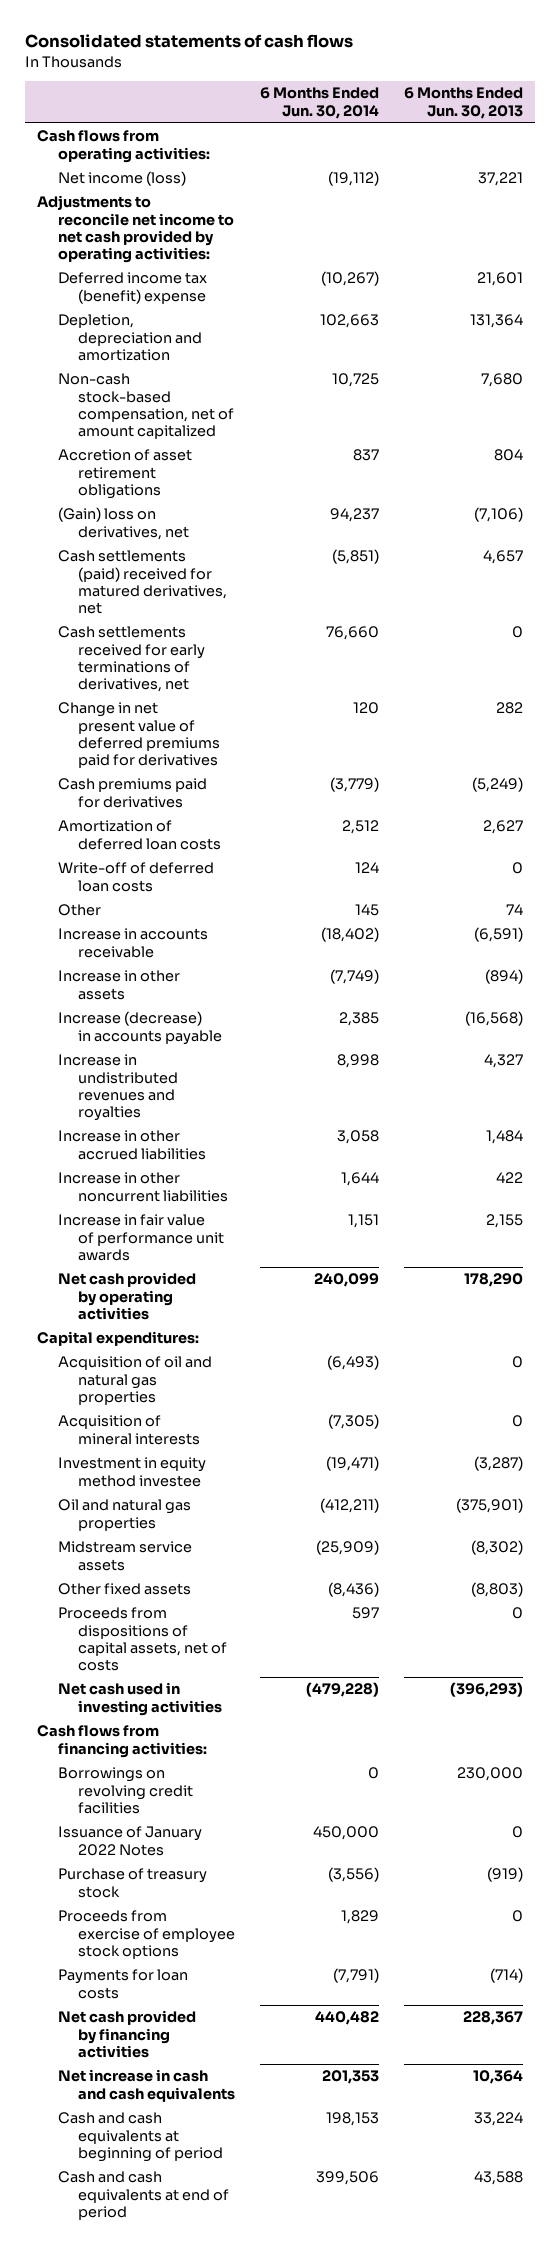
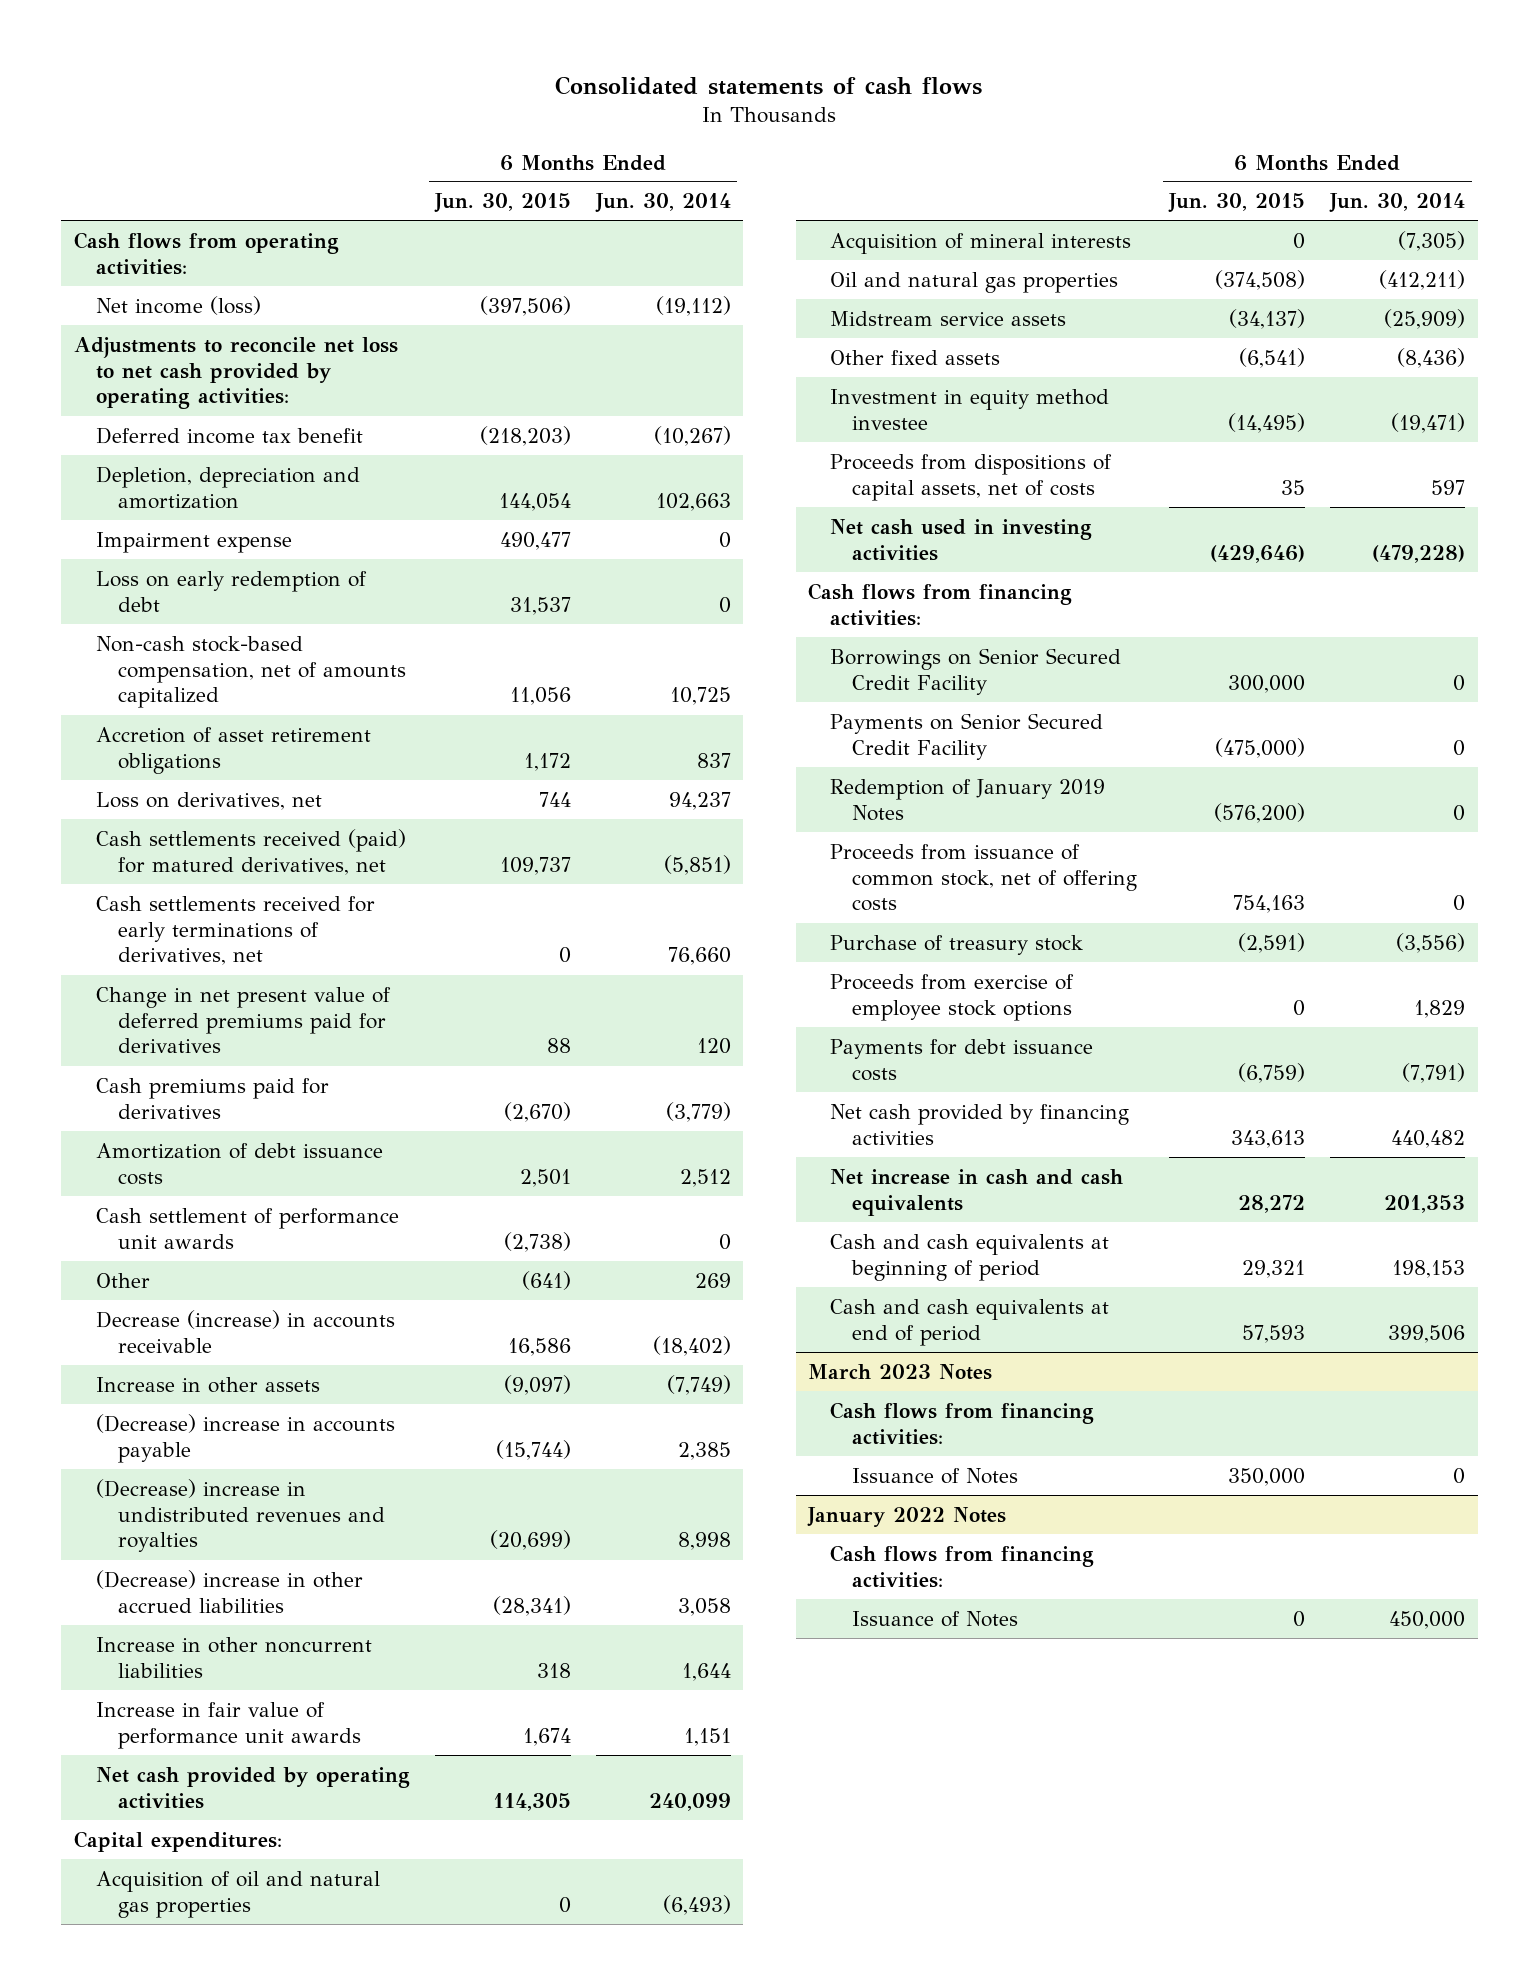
[403,87,523,119] 6 Months Ended Jun. 30, 2013 -> none
none -> [433,193,571,214] Jun. 30, 2015
[37,195,234,264] Adjustments to reconcile net income to net cash provided by operating activities: -> [73,336,398,410] Adjustments to reconcile net loss to net cash provided by operating activities:
[57,272,207,304] Deferred income tax (benefit) expense -> [95,426,363,444] Deferred income tax benefit
none -> [95,531,292,553] Impairment expense
none -> [95,570,367,612] Loss on early redemption of debt
[57,373,235,440] Non-cash stock-based compensation, net of amount capitalized -> [95,635,406,709] Non-cash stock-based compensation, net of amounts capitalized
[57,507,190,540] (Gain) loss on derivatives, net -> [95,791,322,810] Loss on derivatives, net
[57,550,228,615] Cash settlements (paid) received for matured derivatives, net -> [95,828,406,875] Cash settlements received (paid) for matured derivatives, net
[57,862,214,892] Write-off of deferred loan costs -> none
[57,820,222,850] Amortization of deferred loan costs -> [95,1142,383,1185] Amortization of debt issuance costs
none -> [95,1207,399,1249] Cash settlement of performance unit awards
[354,904,379,917] 145 -> [694,1272,731,1288] 269
[57,928,208,958] Increase in accounts receivable -> [95,1309,395,1353] Decrease (increase) in accounts receivable
[57,1011,223,1045] Increase (decrease) in accounts payable -> [95,1413,395,1463] (Decrease) increase in accounts payable
[57,1054,179,1122] Increase in undistributed revenues and royalties -> [95,1478,385,1553] (Decrease) increase in undistributed revenues and royalties
[57,1130,207,1160] Increase in other accrued liabilities -> [95,1569,363,1613] (Decrease) increase in other accrued liabilities
[57,1457,206,1487] Investment in equity method investee -> [830,388,1110,430] Investment in equity method investee
[57,1826,202,1856] Issuance of January 2022 Notes -> none
[57,1767,194,1815] Borrowings on revolving credit facilities -> [830,647,1122,695] Borrowings on Senior Secured Credit Facility
none -> [830,712,1104,760] Payments on Senior Secured Credit Facility
none -> [830,778,1106,821] Redemption of January 2019 Notes
none -> [830,843,1138,912] Proceeds from issuance of common stock, net of offering costs
[57,1969,188,1999] Payments for loan costs -> [830,1038,1094,1081] Payments for debt issuance costs
none -> [808,1363,993,1380] March 2023 Notes
none -> [830,1401,1095,1445] Cash flows from financing activities:
none -> [852,1467,1019,1484] Issuance of Notes
none -> [807,1506,1007,1527] January 2022 Notes
none -> [830,1544,1095,1588] Cash flows from financing activities:
none -> [852,1610,1019,1627] Issuance of Notes

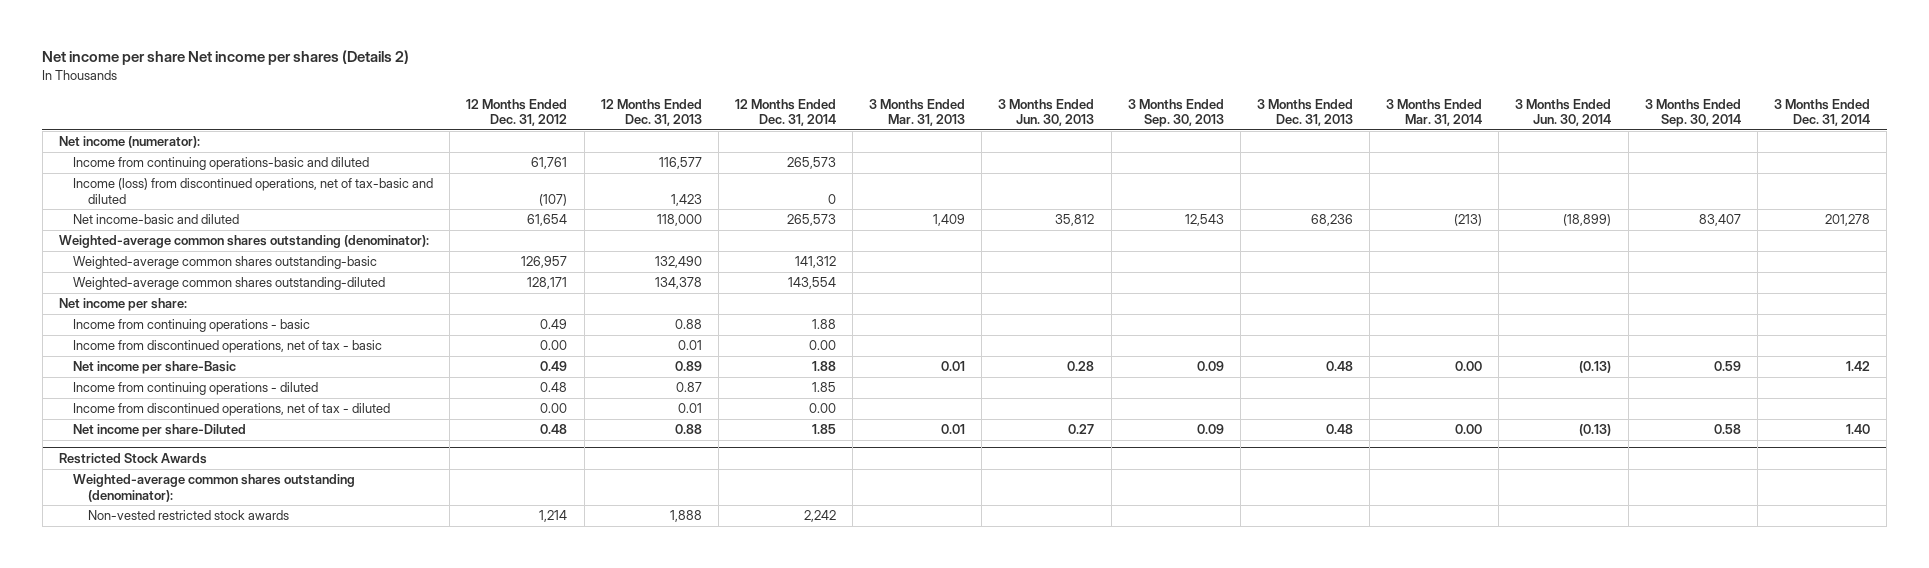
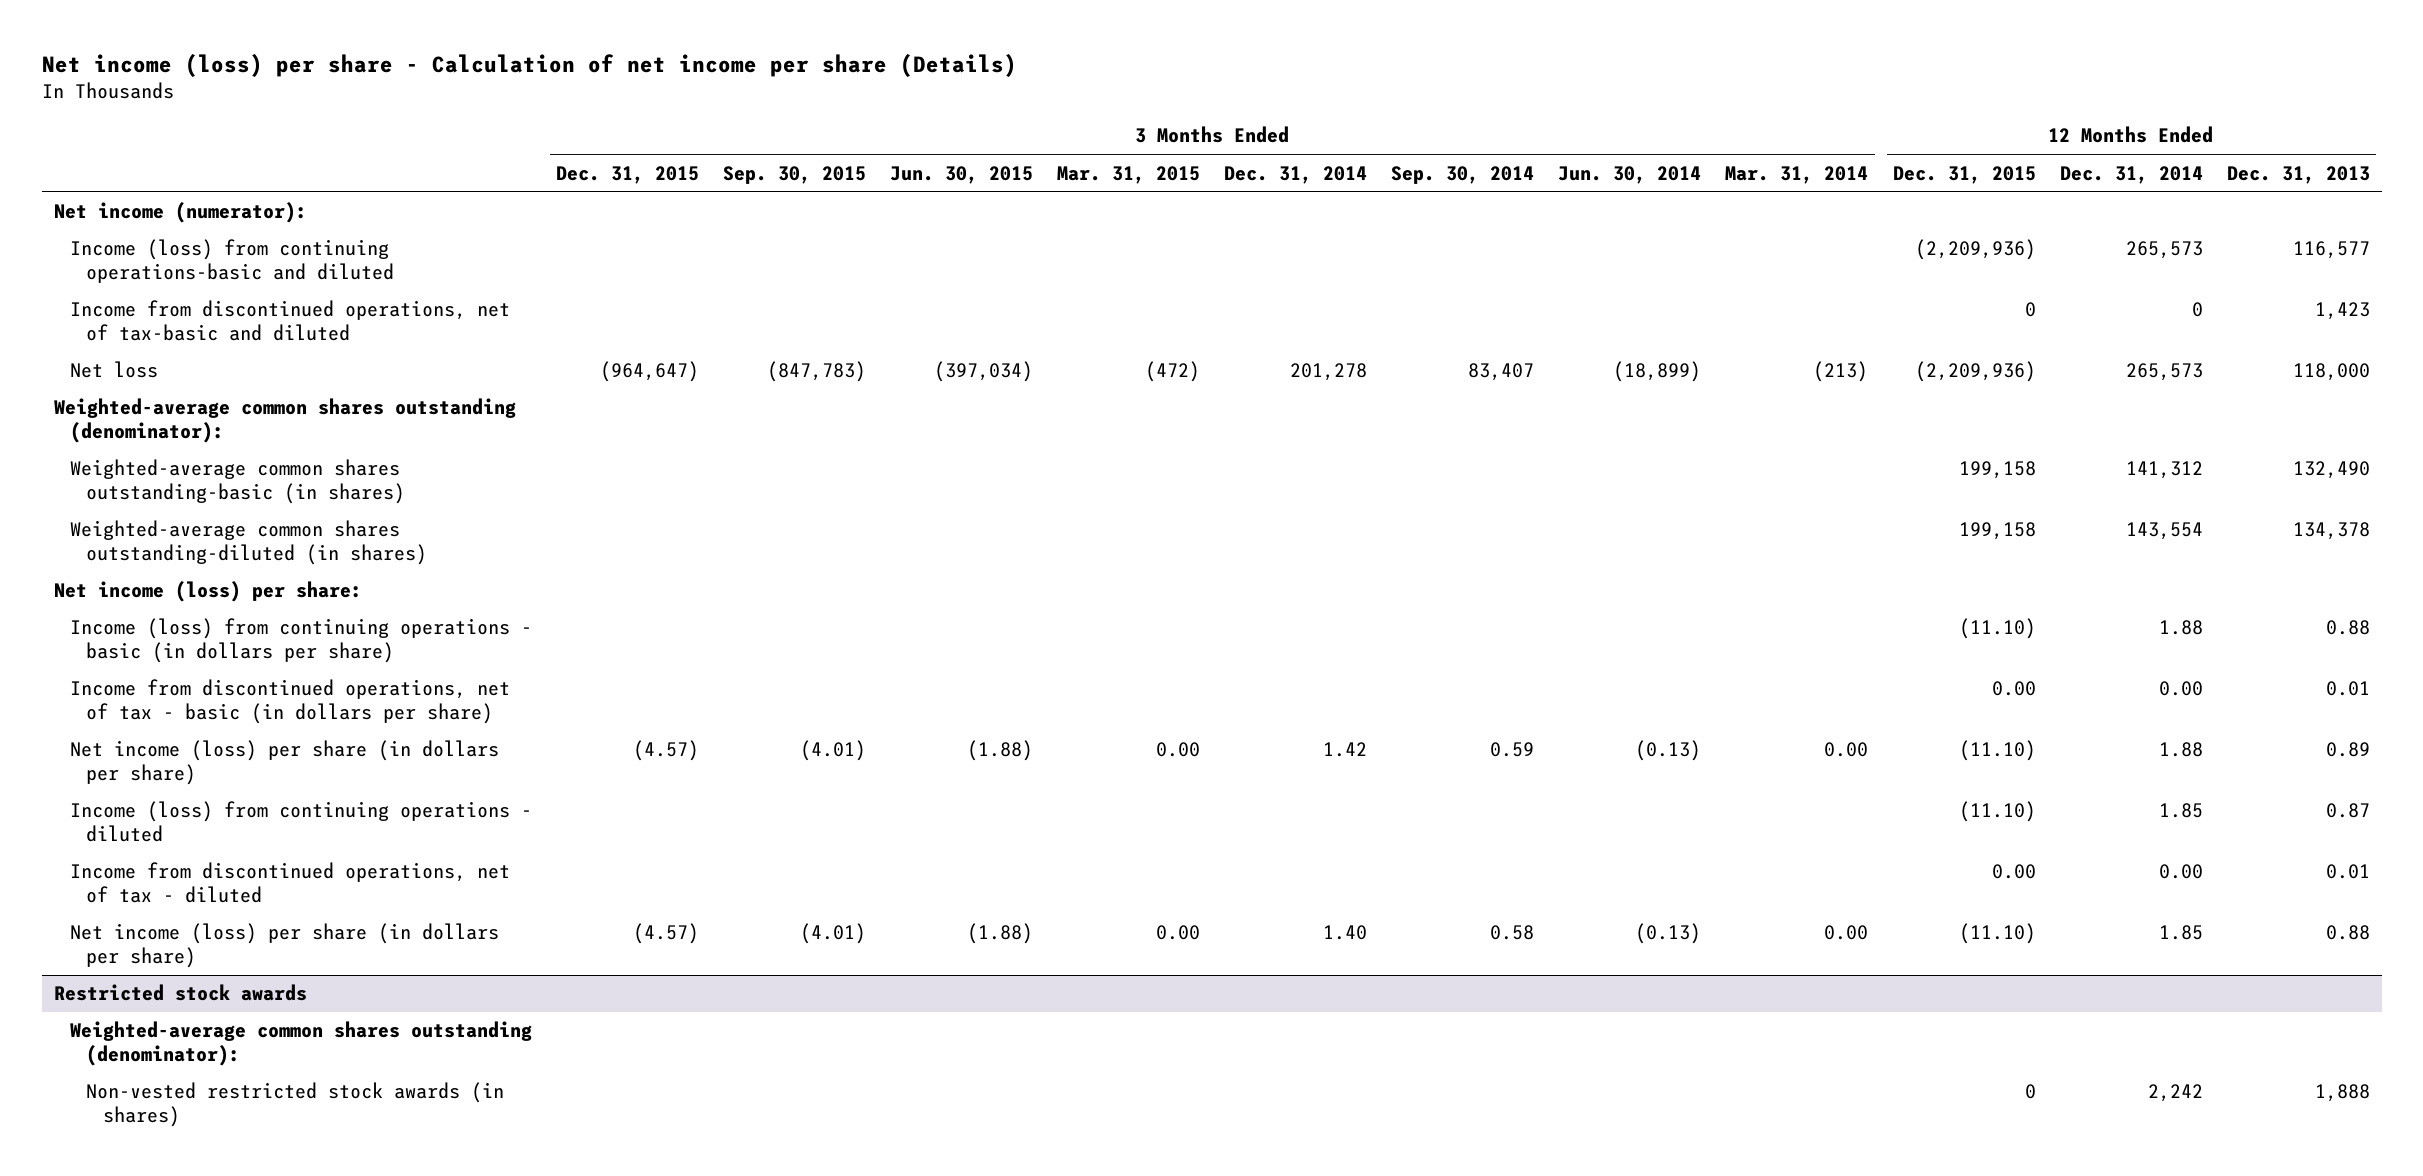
[42,50,410,66] Net income per share Net income per shares (Details 2) -> [41,53,1017,77] Net income (loss) per share - Calculation of net income per share (Details)
[466,98,568,126] 12 Months Ended Dec. 31, 2012 -> none
[869,98,966,126] 3 Months Ended Mar. 31, 2013 -> none
[998,98,1095,126] 3 Months Ended Jun. 30, 2013 -> none
[1127,98,1224,127] 3 Months Ended Sep. 30, 2013 -> none
[1256,98,1353,126] 3 Months Ended Dec. 31, 2013 -> none
none -> [556,165,700,184] Dec. 31, 2015
none -> [723,165,867,184] Sep. 30, 2015
none -> [890,165,1034,184] Jun. 30, 2015
none -> [1057,165,1201,184] Mar. 31, 2015
none -> [1892,165,2036,184] Dec. 31, 2015
[73,157,370,171] Income from continuing operations-basic and diluted -> [70,239,395,284] Income (loss) from continuing operations-basic and diluted
[73,178,434,204] Income (loss) from discontinued operations, net of tax-basic and diluted -> [70,300,511,342] Income from discontinued operations, net of tax-basic and diluted
[73,214,240,225] Net income-basic and diluted -> [70,361,159,379] Net loss
[73,256,378,270] Weighted-average common shares outstanding-basic -> [70,459,406,505] Weighted-average common shares outstanding-basic (in shares)
[73,277,386,291] Weighted-average common shares outstanding-diluted -> [70,520,428,566] Weighted-average common shares outstanding-diluted (in shares)
[58,298,187,312] Net income per share: -> [53,581,362,603] Net income (loss) per share:
[73,319,311,333] Income from continuing operations - basic -> [70,618,533,664] Income (loss) from continuing operations - basic (in dollars per share)
[73,340,383,354] Income from discontinued operations, net of tax - basic -> [70,679,511,725] Income from discontinued operations, net of tax - basic (in dollars per share)
[73,361,237,375] Net income per share-Basic -> [70,740,500,786] Net income (loss) per share (in dollars per share)
[73,382,319,396] Income from continuing operations - diluted -> [70,801,533,843] Income (loss) from continuing operations - diluted
[73,424,247,438] Net income per share-Diluted -> [70,923,500,969] Net income (loss) per share (in dollars per share)
[58,452,207,464] Restricted Stock Awards -> [53,984,307,1002] Restricted stock awards
[87,510,289,521] Non-vested restricted stock awards -> [86,1082,505,1128] Non-vested restricted stock awards (in shares)

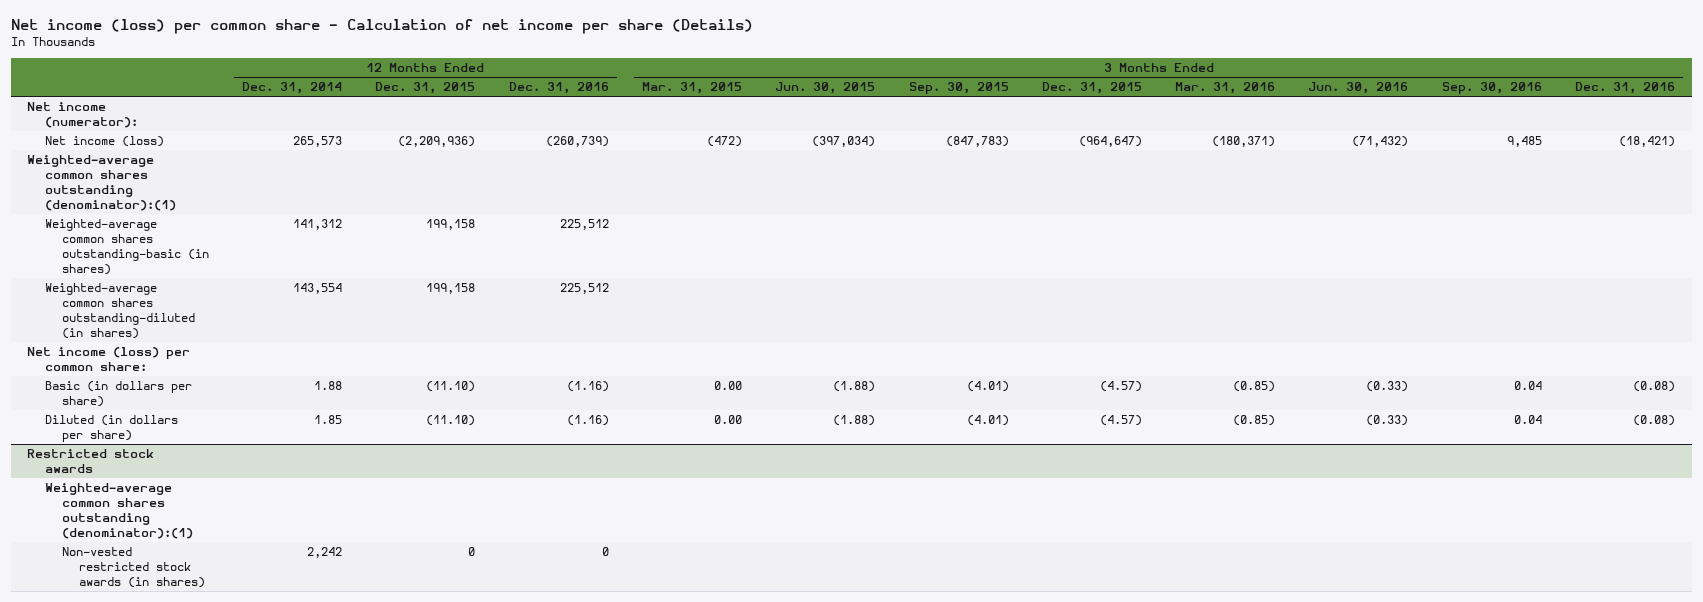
[41,53,1017,77] Net income (loss) per share - Calculation of net income per share (Details) -> [10,18,753,34] Net income (loss) per common share - Calculation of net income per share (Details)
[1224,165,1368,184] Dec. 31, 2014 -> none
[1391,165,1535,184] Sep. 30, 2014 -> none
[1558,165,1702,184] Jun. 30, 2014 -> none
[1725,165,1869,184] Mar. 31, 2014 -> none
[2226,165,2370,184] Dec. 31, 2013 -> none
none -> [508,82,609,95] Dec. 31, 2016
none -> [1175,82,1276,95] Mar. 31, 2016
none -> [1308,82,1409,95] Jun. 30, 2016
none -> [1441,82,1542,95] Sep. 30, 2016
none -> [1575,82,1676,95] Dec. 31, 2016
[70,239,395,284] Income (loss) from continuing operations-basic and diluted -> none
[70,300,511,342] Income from discontinued operations, net of tax-basic and diluted -> none
[70,361,159,379] Net loss -> [44,136,164,148] Net income (loss)
[53,398,516,444] Weighted-average common shares outstanding (denominator): -> [27,155,176,212] Weighted-average common shares outstanding (denominator):(1)
[70,618,533,664] Income (loss) from continuing operations - basic (in dollars per share) -> none
[70,679,511,725] Income from discontinued operations, net of tax - basic (in dollars per share) -> none
[70,801,533,843] Income (loss) from continuing operations - diluted -> none
[70,862,511,904] Income from discontinued operations, net of tax - diluted -> none
[53,581,362,603] Net income (loss) per share: -> [27,347,191,372] Net income (loss) per common share:
[70,740,500,786] Net income (loss) per share (in dollars per share) -> [44,381,192,408] Basic (in dollars per share)
[70,923,500,969] Net income (loss) per share (in dollars per share) -> [44,415,178,443] Diluted (in dollars per share)
[70,1021,533,1067] Weighted-average common shares outstanding (denominator): -> [44,483,193,540] Weighted-average common shares outstanding (denominator):(1)

